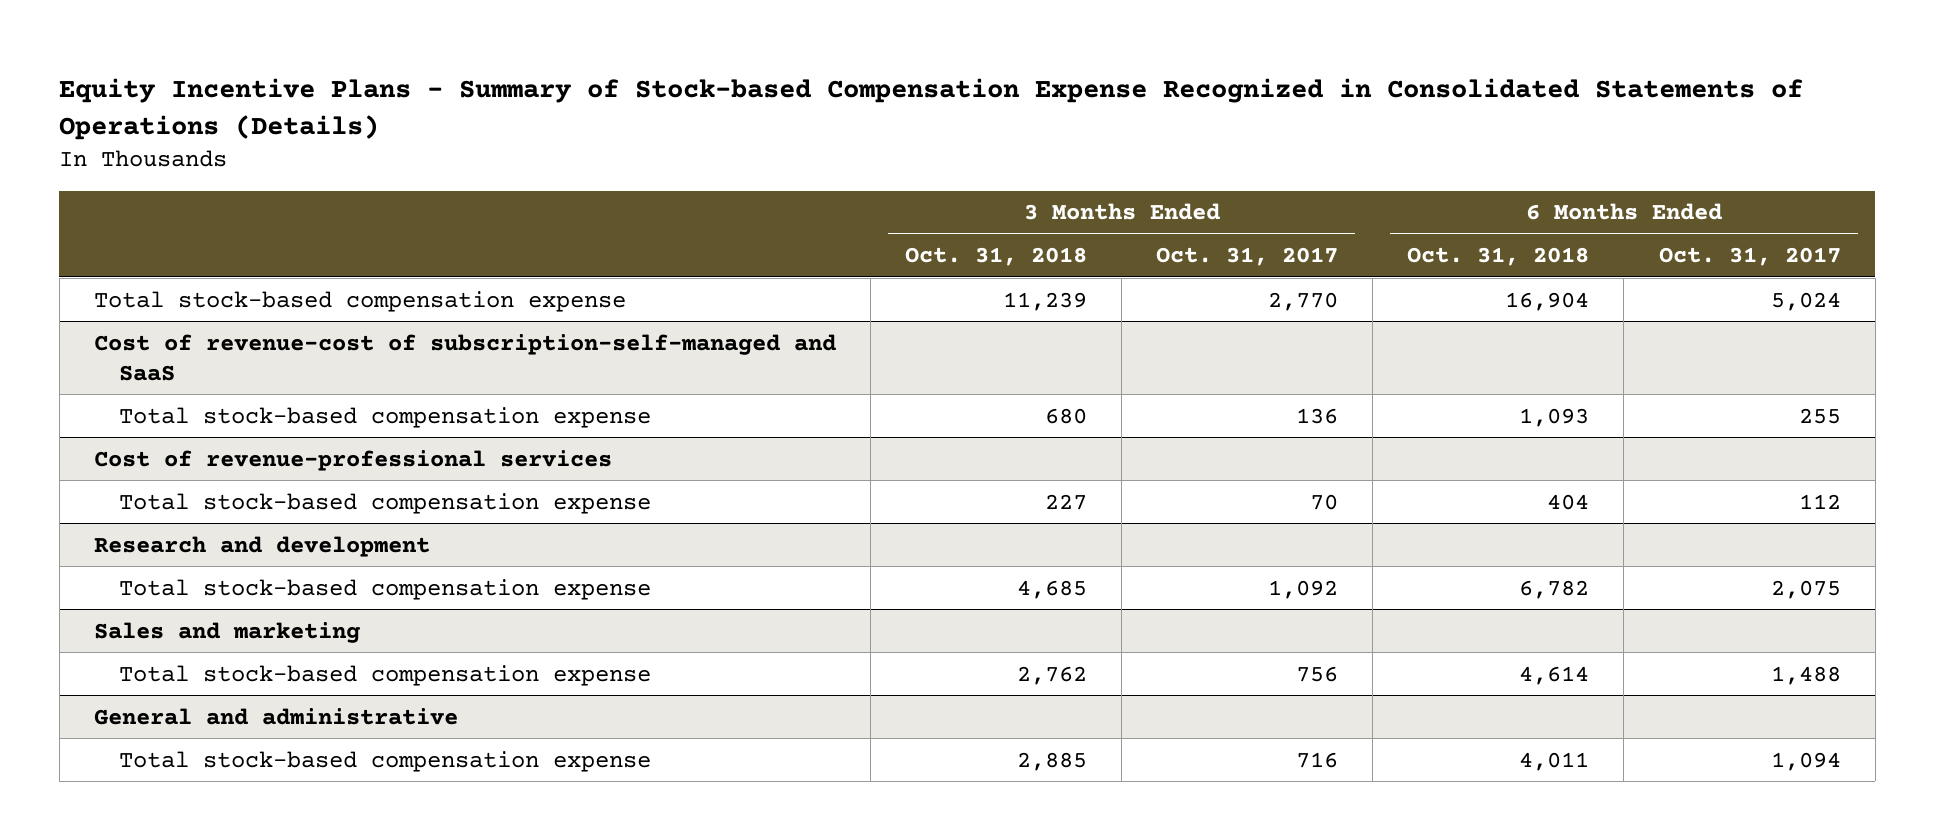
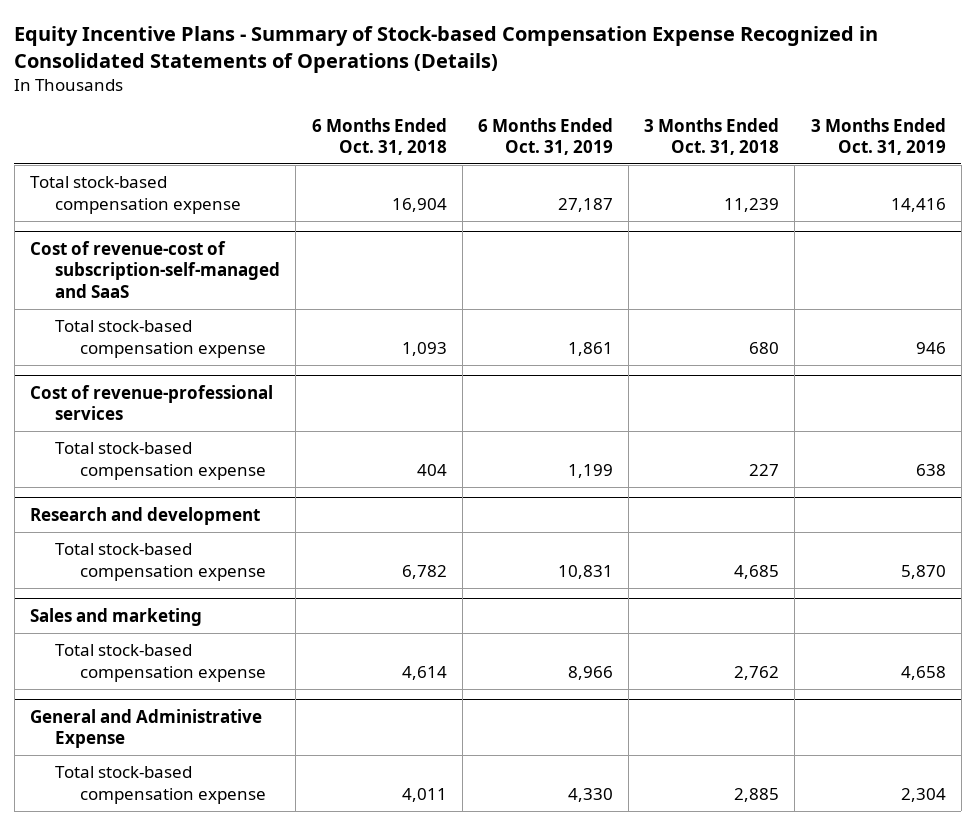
[1156,247,1339,267] Oct. 31, 2017 -> none
[1658,247,1841,267] Oct. 31, 2017 -> none
none -> [477,117,613,156] 6 Months Ended Oct. 31, 2019
none -> [810,117,946,156] 3 Months Ended Oct. 31, 2019
[93,707,458,725] General and administrative -> [30,709,263,749] General and Administrative Expense

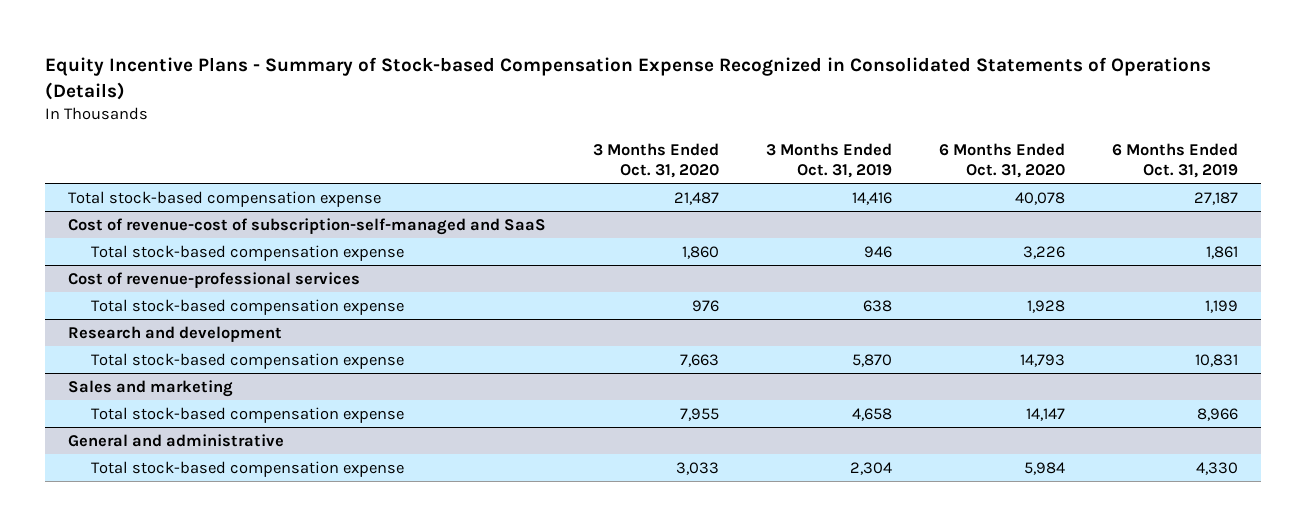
[311,117,447,156] 6 Months Ended Oct. 31, 2018 -> none
[644,117,780,156] 3 Months Ended Oct. 31, 2018 -> none
none -> [592,142,719,179] 3 Months Ended Oct. 31, 2020
none -> [938,142,1065,179] 6 Months Ended Oct. 31, 2020
[30,709,263,749] General and Administrative Expense -> [68,433,285,447] General and administrative

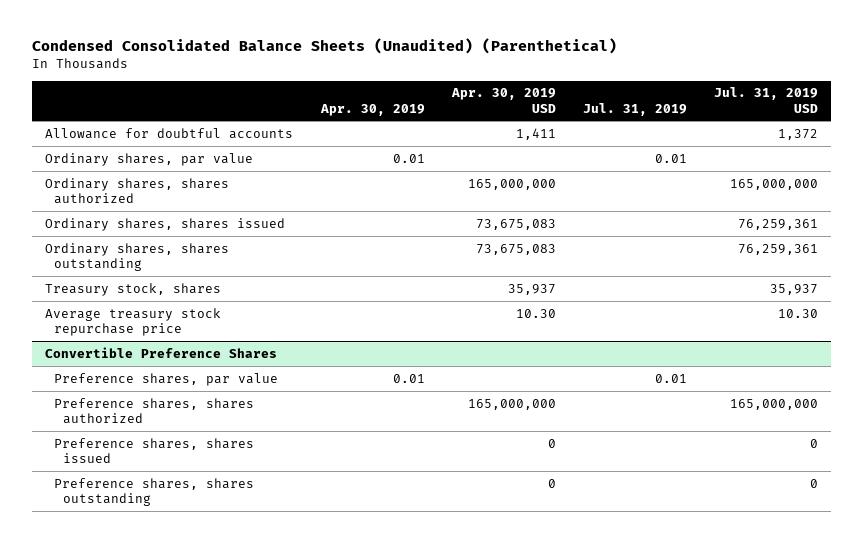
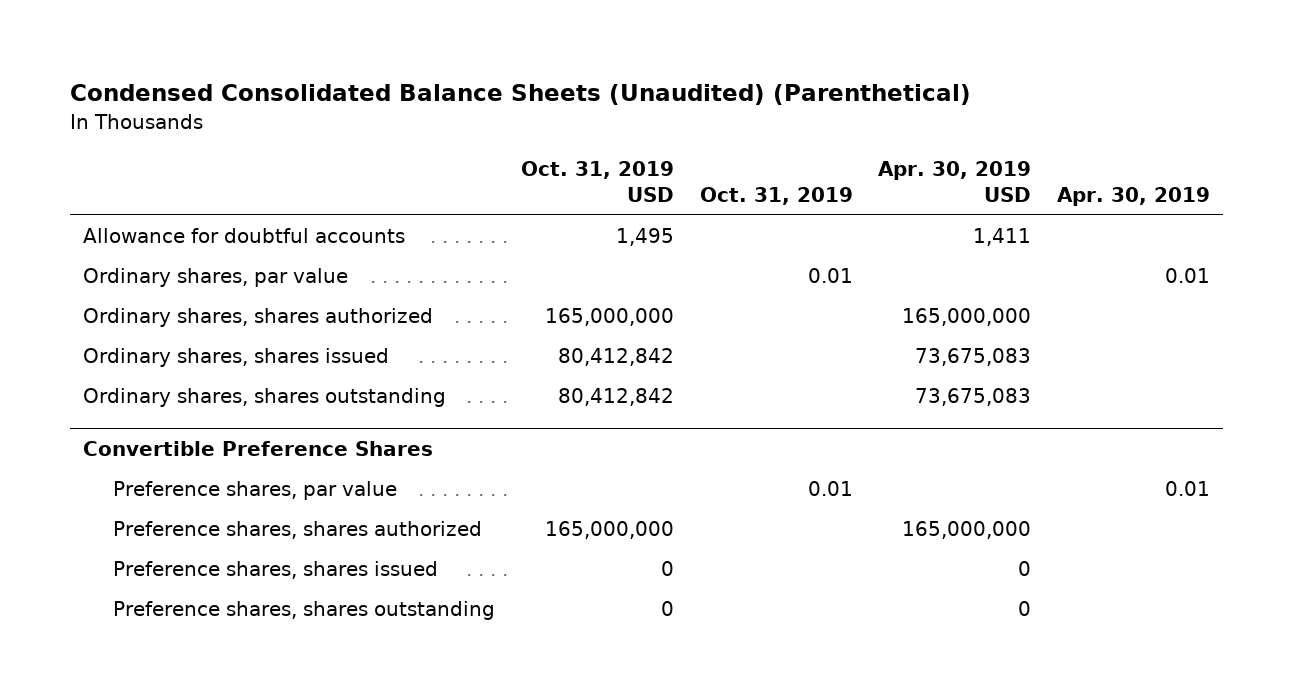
[582,102,687,116] Jul. 31, 2019 -> none
[713,87,818,113] Jul. 31, 2019 USD -> none
none -> [520,161,674,203] Oct. 31, 2019 USD
none -> [699,187,853,206] Oct. 31, 2019
[45,282,222,296] Treasury stock, shares -> none
[45,307,222,337] Average treasury stock repurchase price -> none

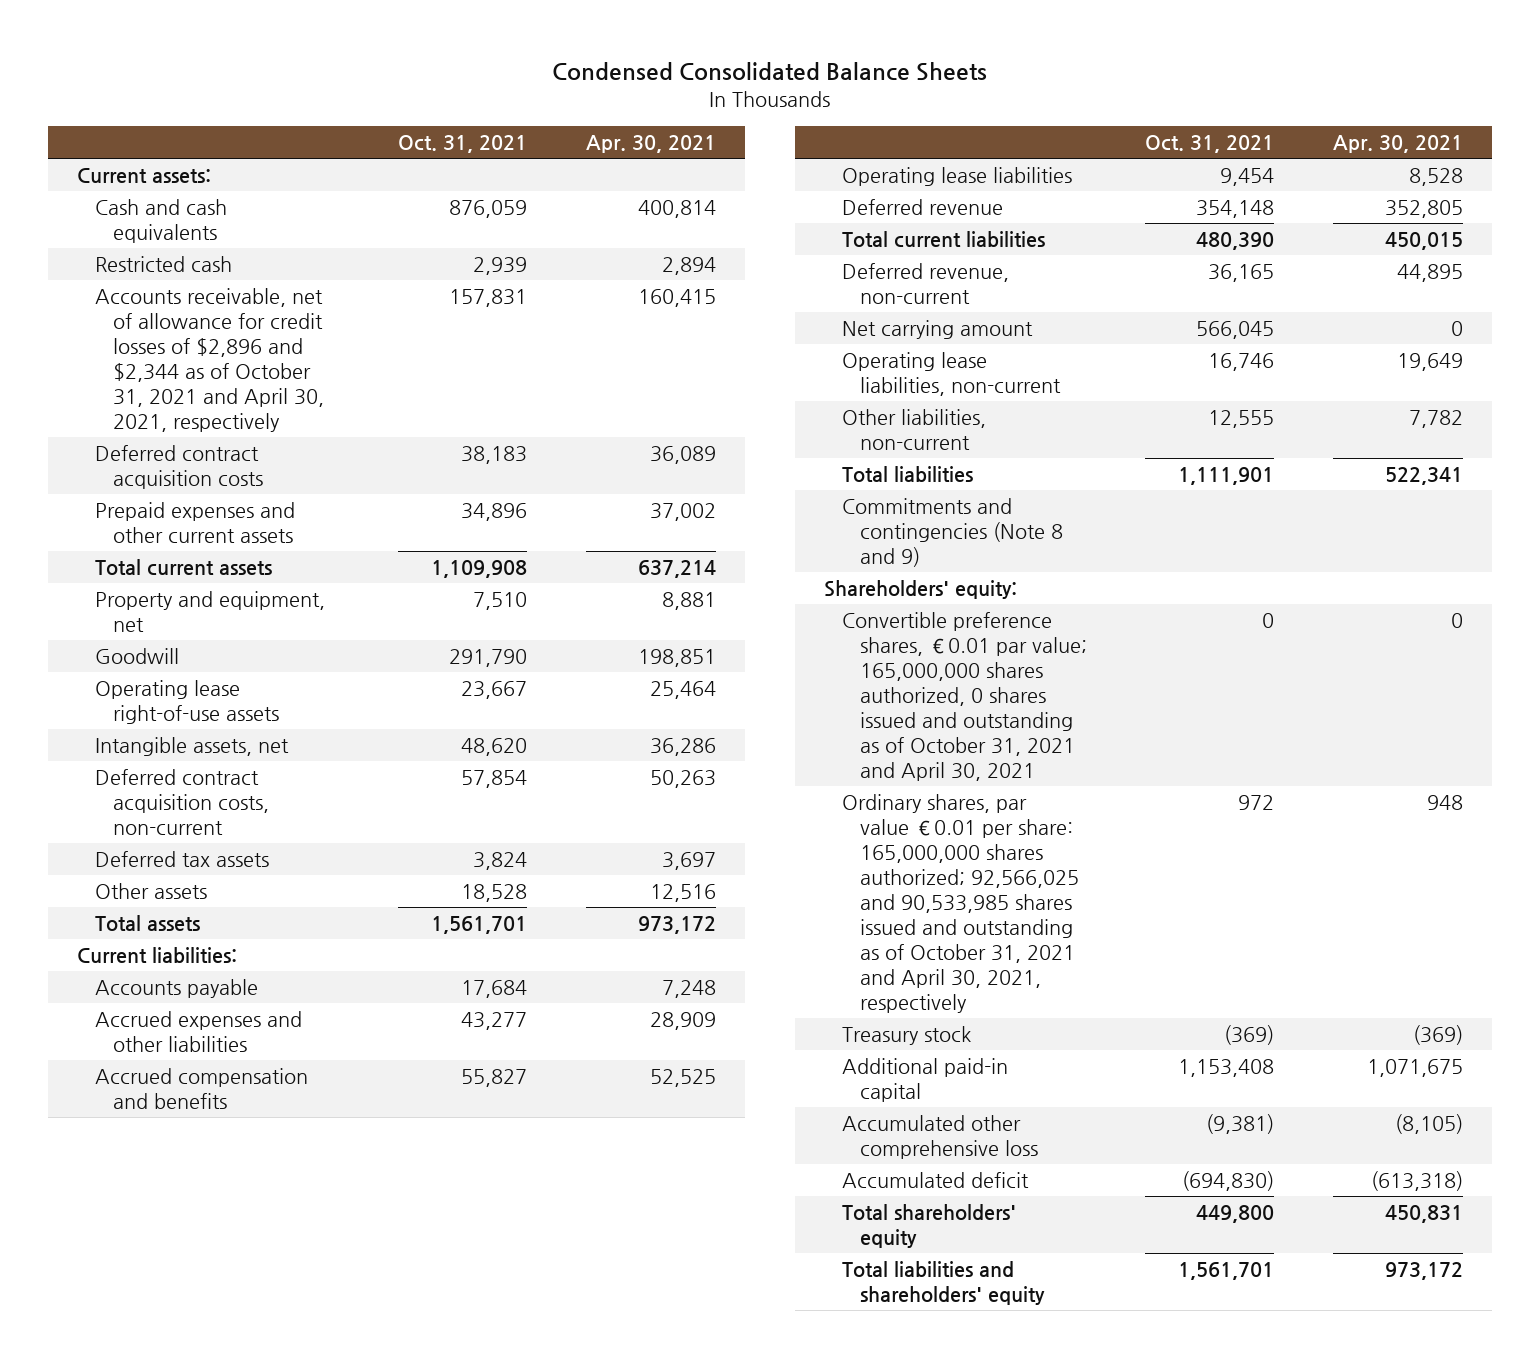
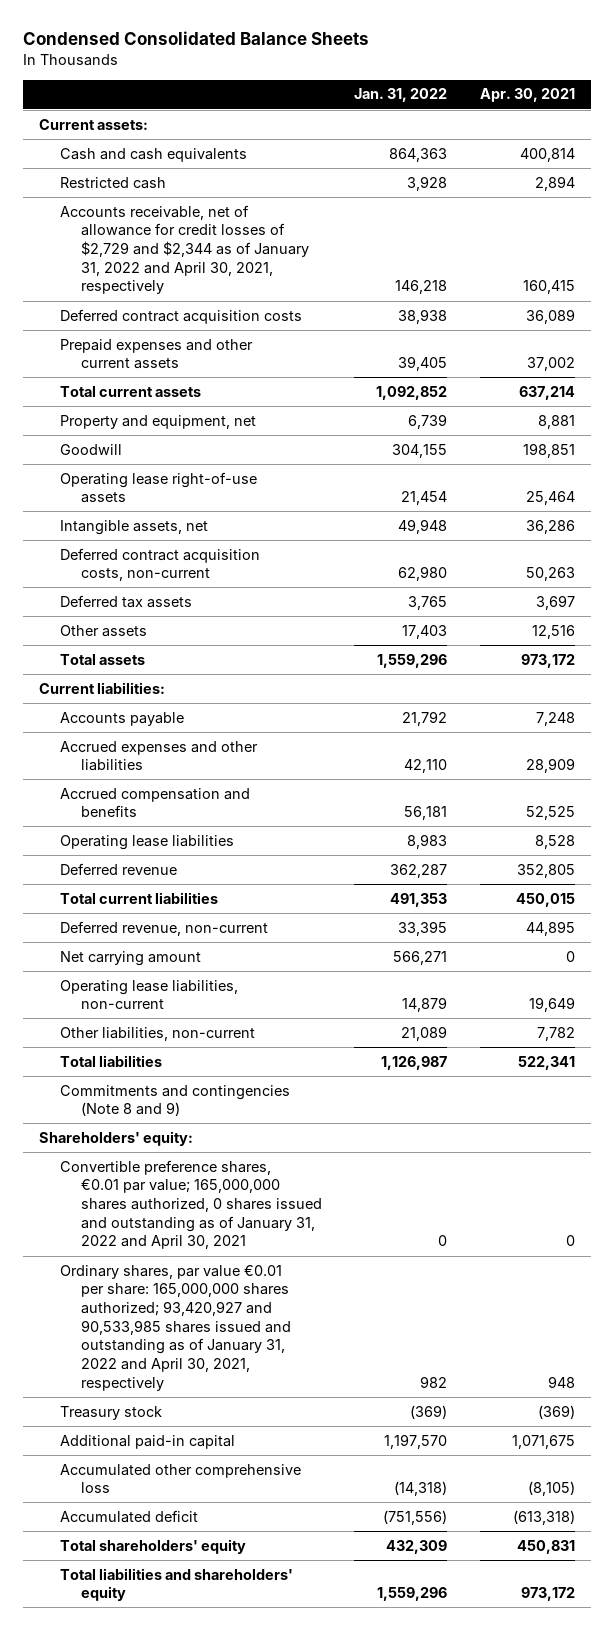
[398,134,528,153] Oct. 31, 2021 -> none
none -> [354,88,448,103] Jan. 31, 2022
[95,288,324,432] Accounts receivable, net of allowance for credit losses of $2,896 and $2,344 as of October 31, 2021 and April 30, 2021, respectively -> [59,204,309,295] Accounts receivable, net of allowance for credit losses of $2,729 and $2,344 as of January 31, 2022 and April 30, 2021, respectively
[841,612,1087,781] Convertible preference shares, €0.01 par value; 165,000,000 shares authorized, 0 shares issued and outstanding as of October 31, 2021 and April 30, 2021 -> [59,1159,322,1250] Convertible preference shares, €0.01 par value; 165,000,000 shares authorized, 0 shares issued and outstanding as of January 31, 2022 and April 30, 2021
[841,794,1079,1013] Ordinary shares, par value €0.01 per share: 165,000,000 shares authorized; 92,566,025 and 90,533,985 shares issued and outstanding as of October 31, 2021 and April 30, 2021, respectively -> [59,1264,291,1391] Ordinary shares, par value €0.01 per share: 165,000,000 shares authorized; 93,420,927 and 90,533,985 shares issued and outstanding as of January 31, 2022 and April 30, 2021, respectively

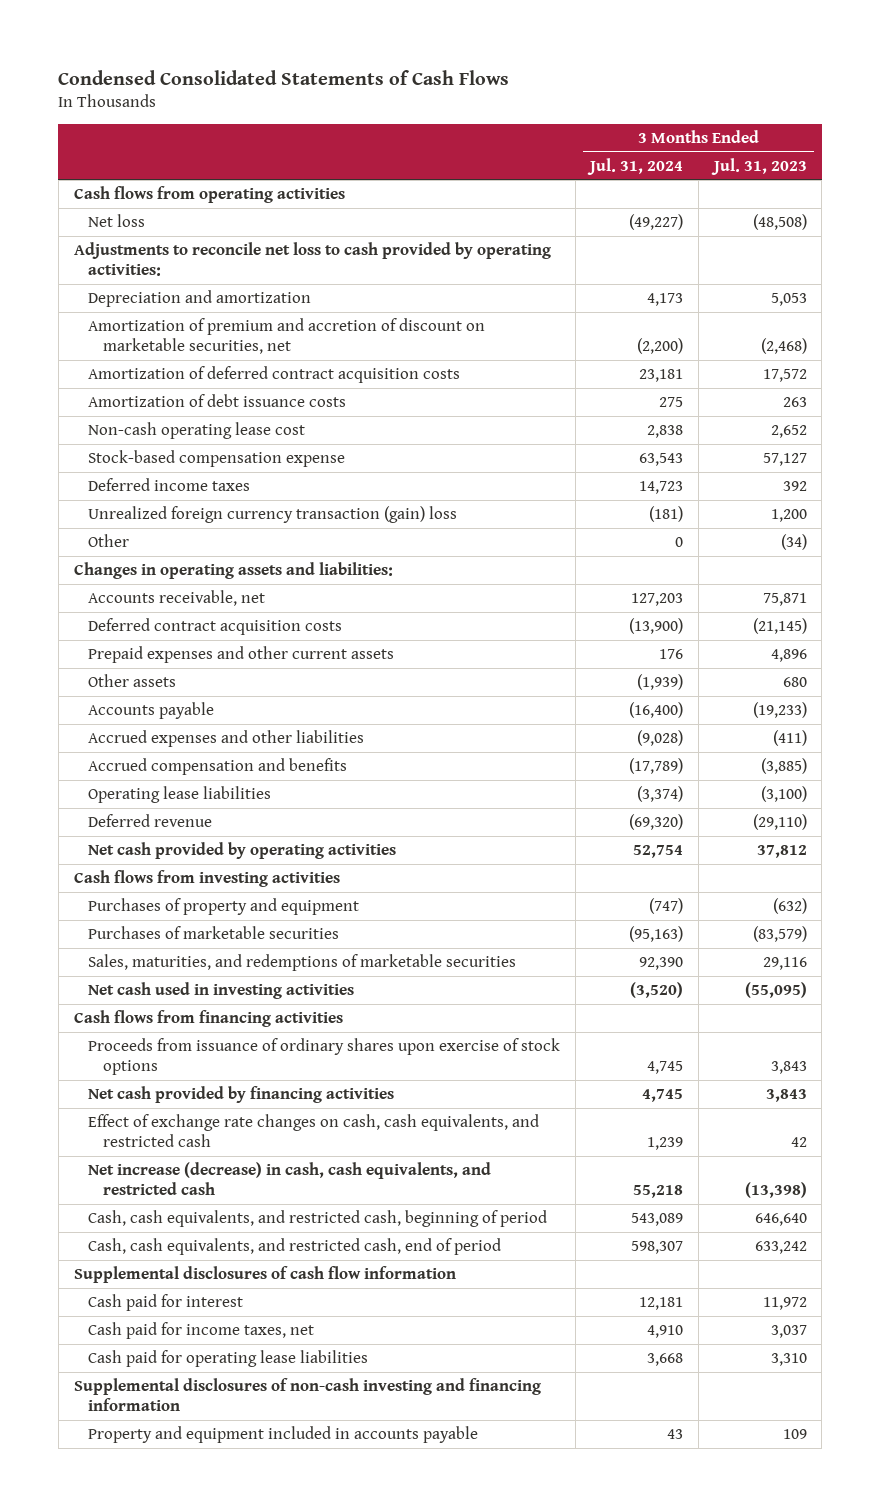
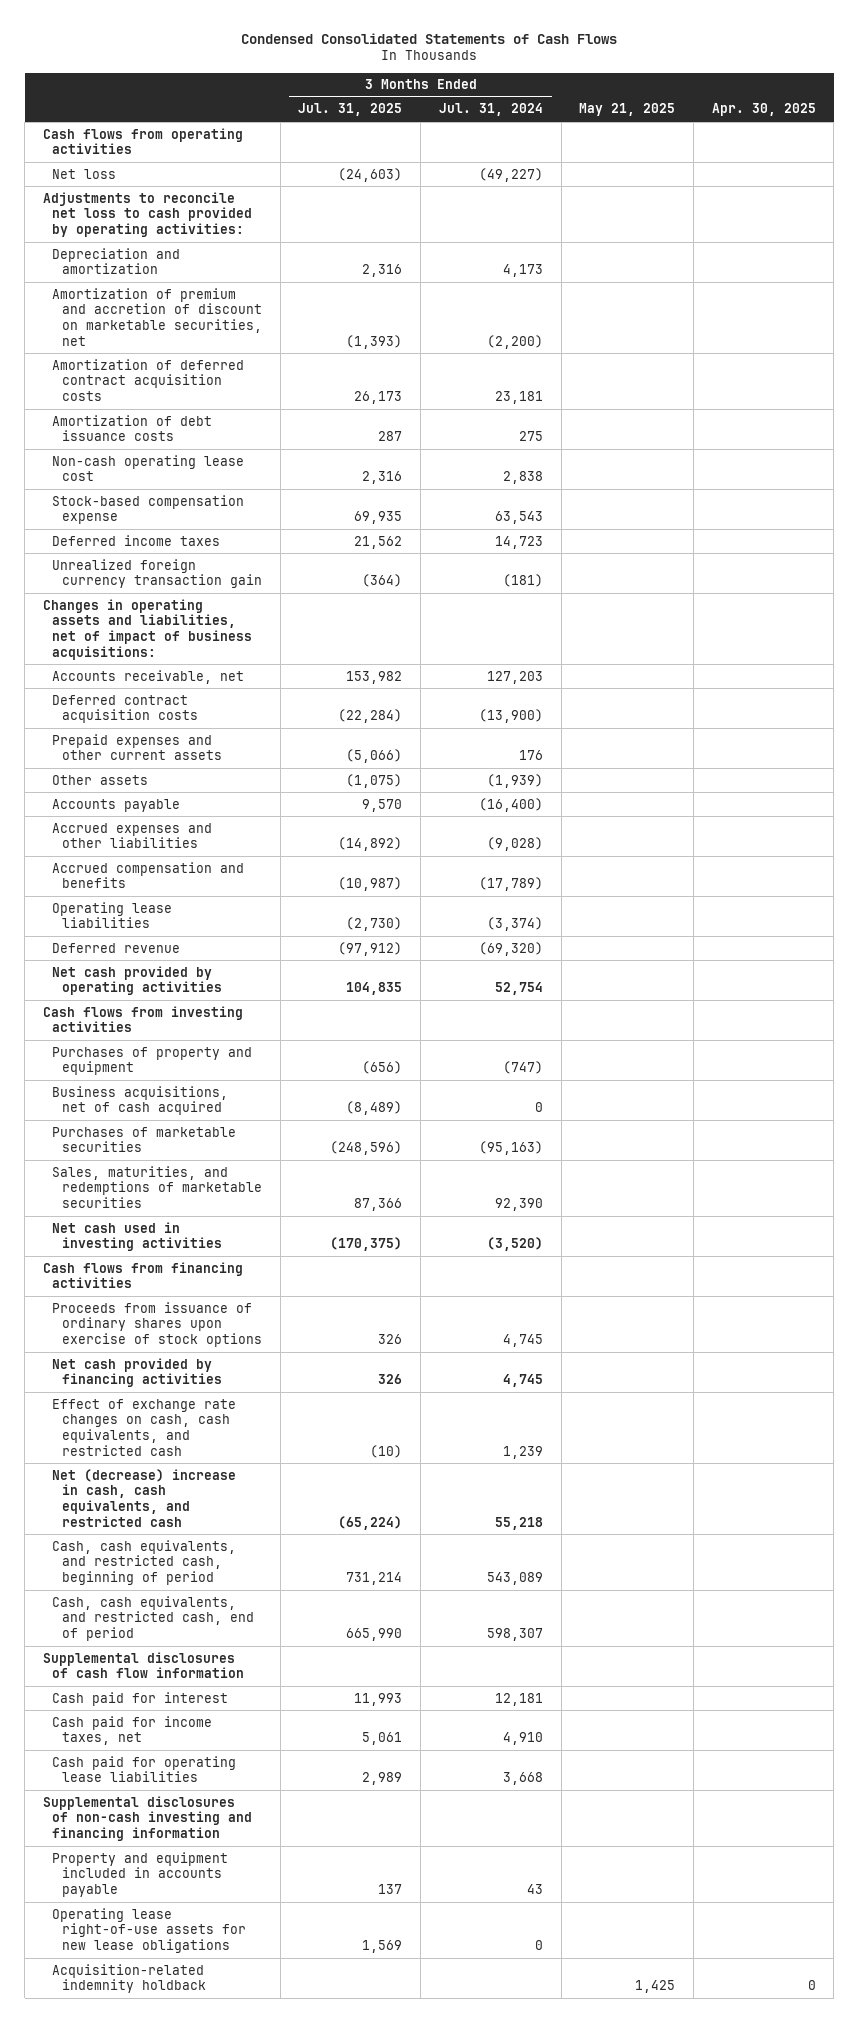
[710,157,807,175] Jul. 31, 2023 -> none
none -> [298,103,403,117] Jul. 31, 2025
none -> [579,103,676,117] May 21, 2025
none -> [711,103,816,117] Apr. 30, 2025
[88,534,130,548] Other -> none
[88,506,458,524] Unrealized foreign currency transaction (gain) loss -> [52,558,262,589] Unrealized foreign currency transaction gain
[73,562,393,580] Changes in operating assets and liabilities: -> [42,598,253,660] Changes in operating assets and liabilities, net of impact of business acquisitions:
none -> [52,1085,229,1116] Business acquisitions, net of cash acquired
[88,1162,492,1196] Net increase (decrease) in cash, cash equivalents, and restricted cash -> [52,1468,237,1527] Net (decrease) increase in cash, cash equivalents, and restricted cash
none -> [52,1907,246,1954] Operating lease right-of-use assets for new lease obligations
none -> [52,1963,206,1994] Acquisition-related indemnity holdback

